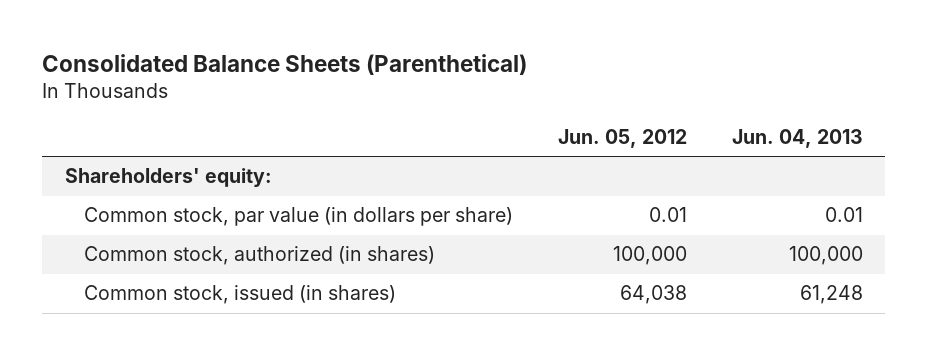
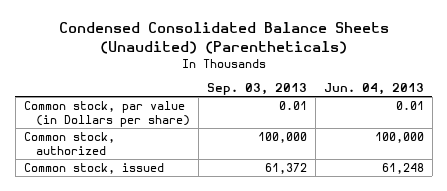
[42,54,528,76] Consolidated Balance Sheets (Parenthetical) -> [58,22,389,54] Condensed Consolidated Balance Sheets (Unaudited) (Parentheticals)
[557,129,687,149] Jun. 05, 2012 -> none
none -> [207,83,308,96] Sep. 03, 2013
[64,168,272,188] Shareholders' equity: -> none
[83,207,513,227] Common stock, par value (in dollars per share) -> [23,100,191,128] Common stock, par value (in Dollars per share)
[83,246,435,266] Common stock, authorized (in shares) -> [23,131,115,156] Common stock, authorized
[83,285,396,305] Common stock, issued (in shares) -> [23,162,164,174] Common stock, issued

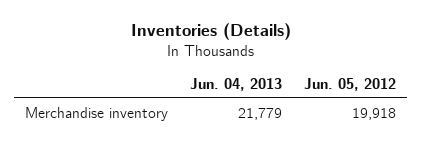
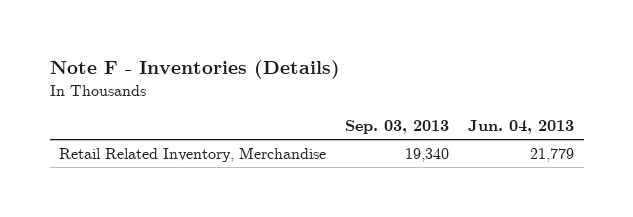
[130,23,291,41] Inventories (Details) -> [49,60,340,80] Note F - Inventories (Details)
[304,78,397,92] Jun. 05, 2012 -> none
none -> [345,120,450,135] Sep. 03, 2013
[25,106,169,121] Merchandise inventory -> [59,147,327,163] Retail Related Inventory, Merchandise

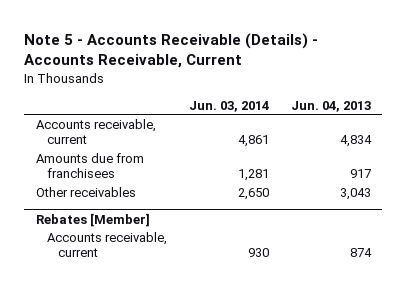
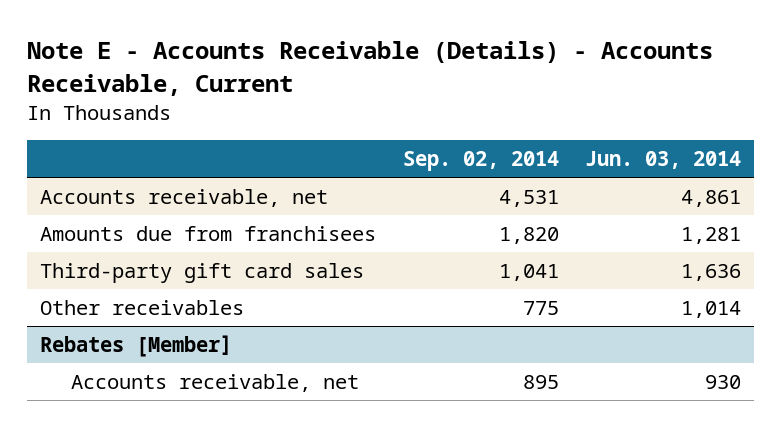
[24,32,319,68] Note 5 - Accounts Receivable (Details) - Accounts Receivable, Current -> [27,41,714,96] Note E - Accounts Receivable (Details) - Accounts Receivable, Current
[291,100,372,112] Jun. 04, 2013 -> none
none -> [402,151,559,172] Sep. 02, 2014
[35,119,156,145] Accounts receivable, current -> [40,188,329,207] Accounts receivable, net
none -> [40,262,365,283] Third-party gift card sales
[237,188,269,201] 2,650 -> [680,300,741,318] 1,014
[46,232,167,258] Accounts receivable, current -> [71,373,360,392] Accounts receivable, net

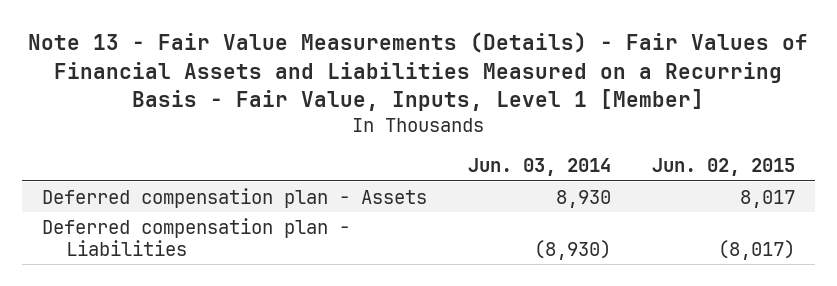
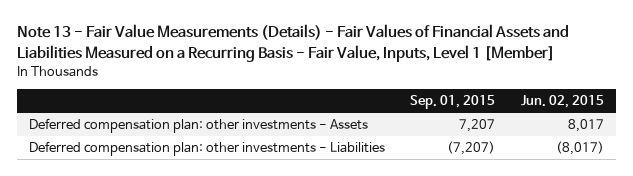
[467,158,611,177] Jun. 03, 2014 -> none
none -> [410,95,496,110] Sep. 01, 2015
[42,187,428,208] Deferred compensation plan - Assets -> [29,118,369,134] Deferred compensation plan: other investments - Assets
[42,217,351,256] Deferred compensation plan - Liabilities -> [29,141,386,157] Deferred compensation plan: other investments - Liabilities

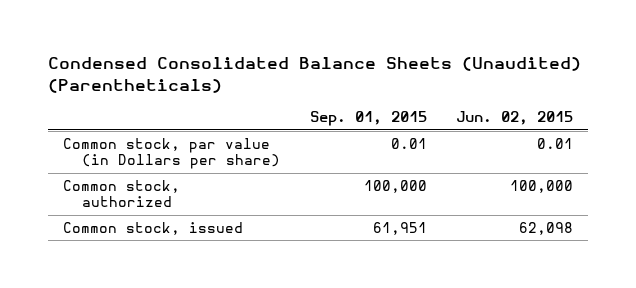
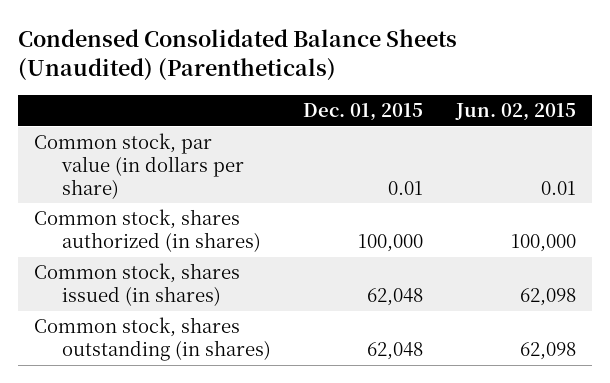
[309,111,427,127] Sep. 01, 2015 -> none
none -> [303,102,424,121] Dec. 01, 2015
[62,137,281,170] Common stock, par value (in Dollars per share) -> [34,133,244,199] Common stock, par value (in dollars per share)
[62,179,180,208] Common stock, authorized -> [34,209,261,252] Common stock, shares authorized (in shares)
[62,221,243,235] Common stock, issued -> [34,263,241,306] Common stock, shares issued (in shares)
none -> [34,317,271,361] Common stock, shares outstanding (in shares)

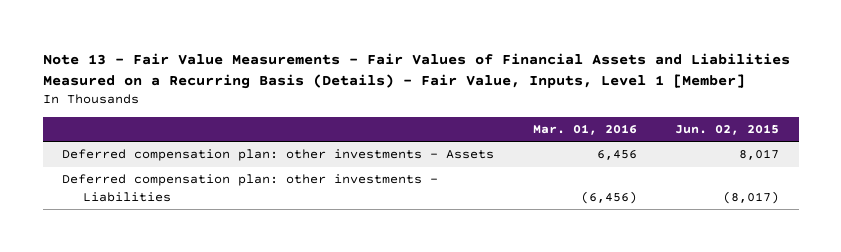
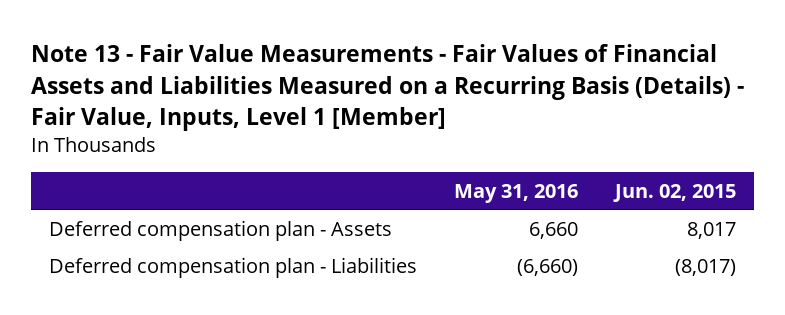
[532,124,637,136] Mar. 01, 2016 -> none
none -> [453,183,578,203] May 31, 2016
[61,149,494,162] Deferred compensation plan: other investments - Assets -> [49,219,393,241] Deferred compensation plan - Assets
[61,174,438,202] Deferred compensation plan: other investments - Liabilities -> [49,256,418,278] Deferred compensation plan - Liabilities

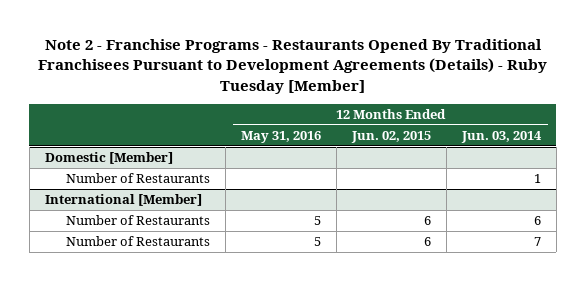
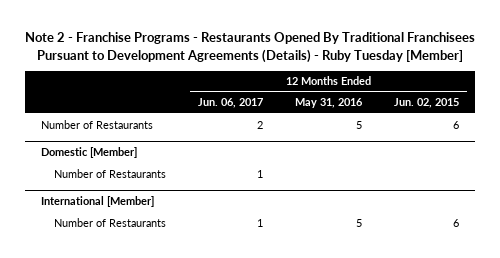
[460,131,542,144] Jun. 03, 2014 -> none
none -> [198,98,264,109] Jun. 06, 2017
none -> [40,119,153,129] Number of Restaurants
[65,236,210,247] Number of Restaurants -> none

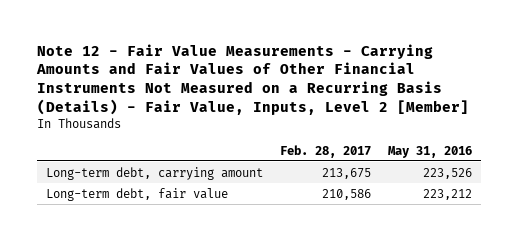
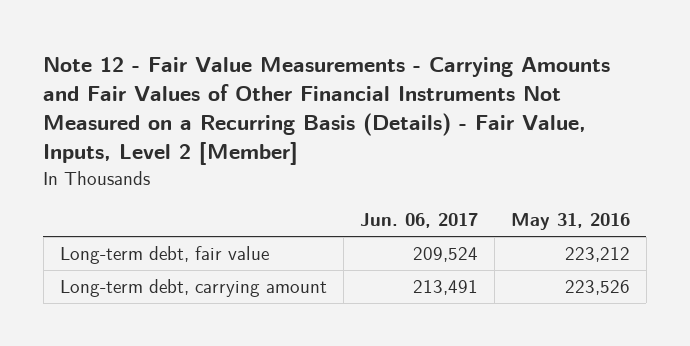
[279,144,371,158] Feb. 28, 2017 -> none
none -> [359,213,478,229] Jun. 06, 2017
[45,166,263,180] Long-term debt, carrying amount -> [59,279,327,298] Long-term debt, carrying amount

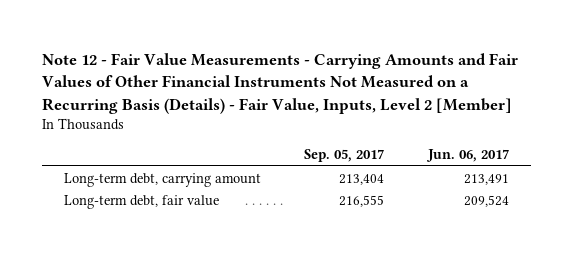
[510,213,630,231] May 31, 2016 -> none
none -> [304,149,385,163] Sep. 05, 2017
[59,246,269,265] Long-term debt, fair value -> [64,194,220,209] Long-term debt, fair value

